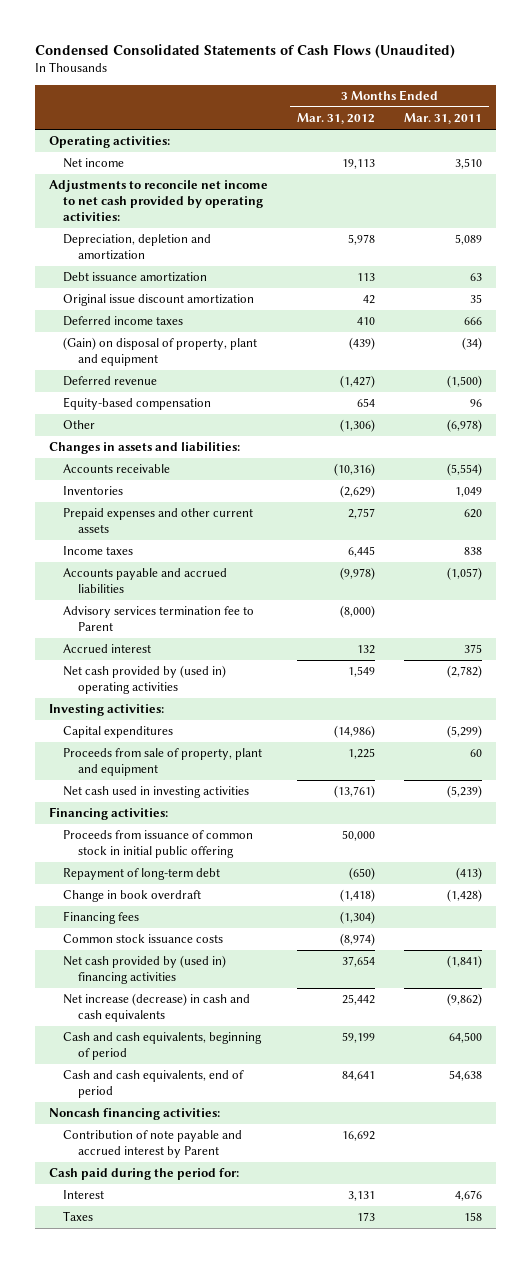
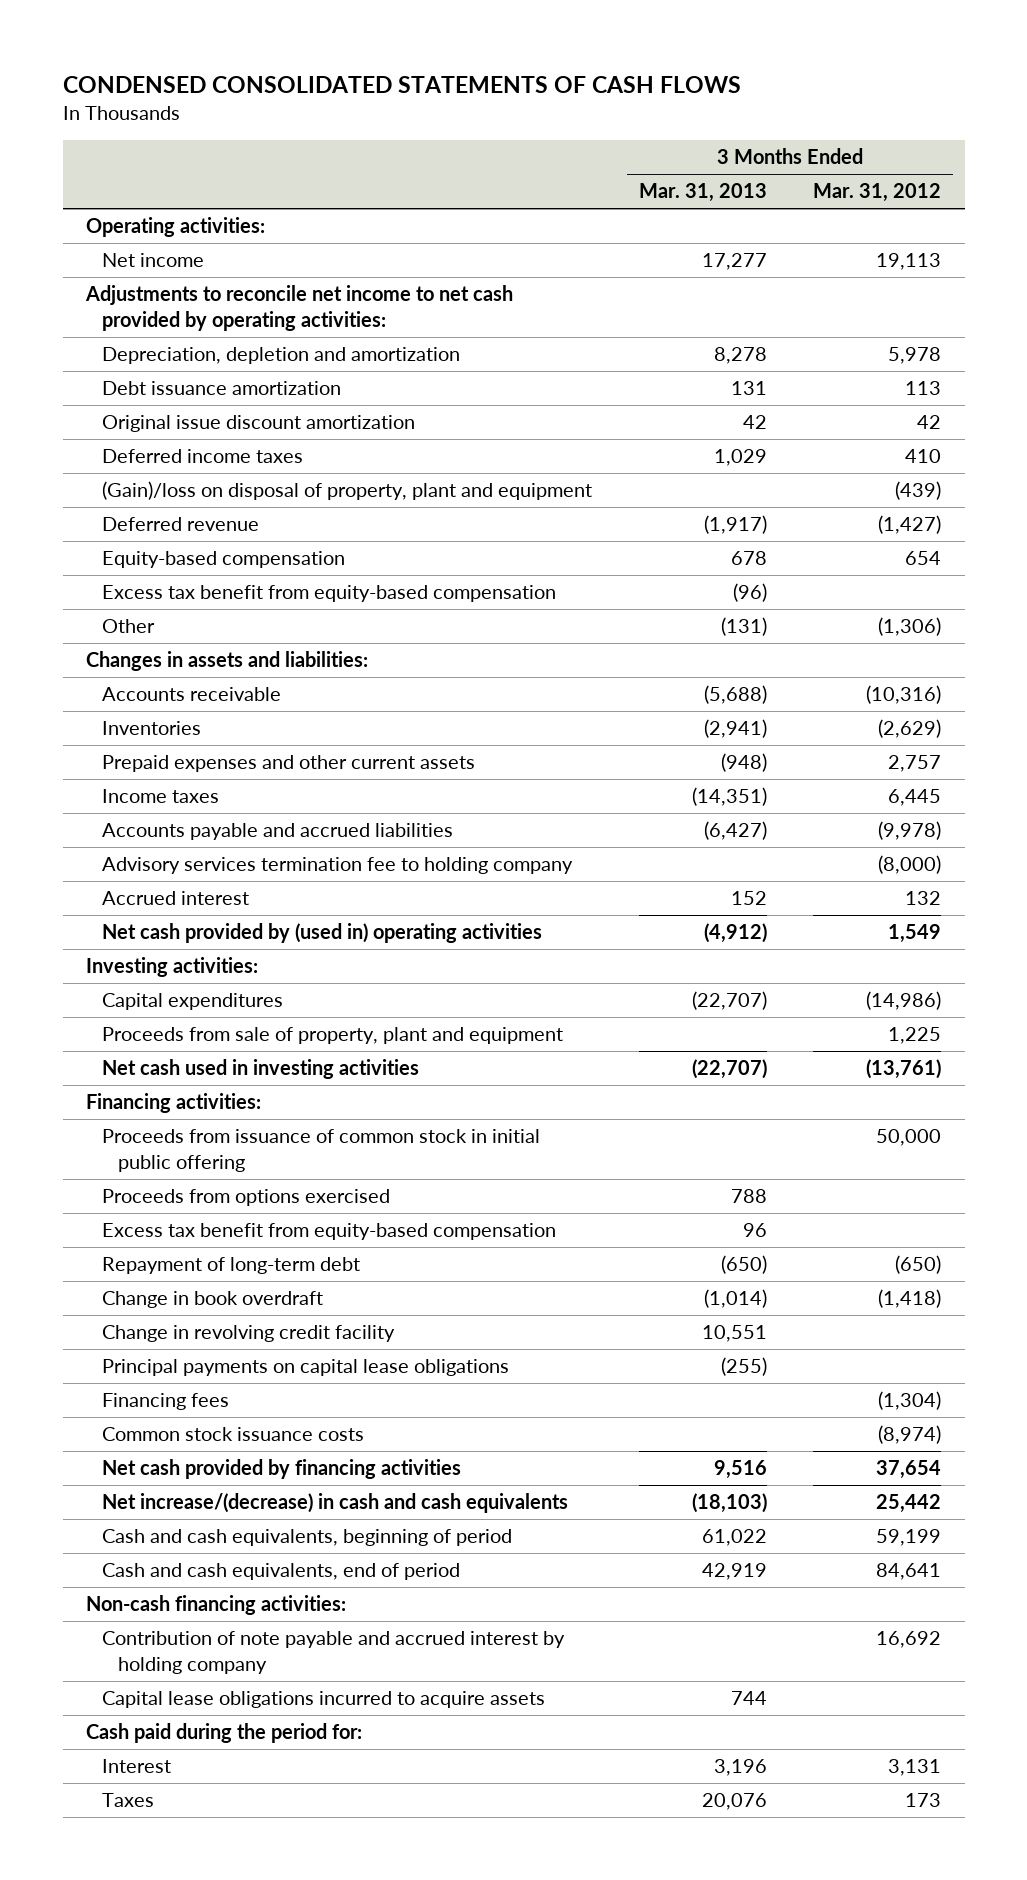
[34,43,455,58] Condensed Consolidated Statements of Cash Flows (Unaudited) -> [62,76,741,94] CONDENSED CONSOLIDATED STATEMENTS OF CASH FLOWS
[404,113,483,125] Mar. 31, 2011 -> none
none -> [638,183,767,203] Mar. 31, 2013
[63,337,258,367] (Gain) on disposal of property, plant and equipment -> [102,481,593,501] (Gain)/loss on disposal of property, plant and equipment
none -> [102,585,557,603] Excess tax benefit from equity-based compensation
[63,606,255,632] Advisory services termination fee to Parent -> [102,857,574,875] Advisory services termination fee to holding company
none -> [102,1189,391,1207] Proceeds from options exercised
none -> [102,1223,557,1241] Excess tax benefit from equity-based compensation
none -> [102,1325,396,1343] Change in revolving credit facility
none -> [102,1359,510,1377] Principal payments on capital lease obligations
[63,955,227,985] Net cash provided by (used in) financing activities -> [102,1459,462,1480] Net cash provided by financing activities
[63,993,251,1023] Net increase (decrease) in cash and cash equivalents -> [102,1493,569,1514] Net increase/(decrease) in cash and cash equivalents
[49,1108,221,1121] Noncash financing activities: -> [85,1595,346,1616] Non-cash financing activities:
[63,1130,243,1159] Contribution of note payable and accrued interest by Parent -> [102,1631,566,1674] Contribution of note payable and accrued interest by holding company
none -> [102,1691,546,1709] Capital lease obligations incurred to acquire assets

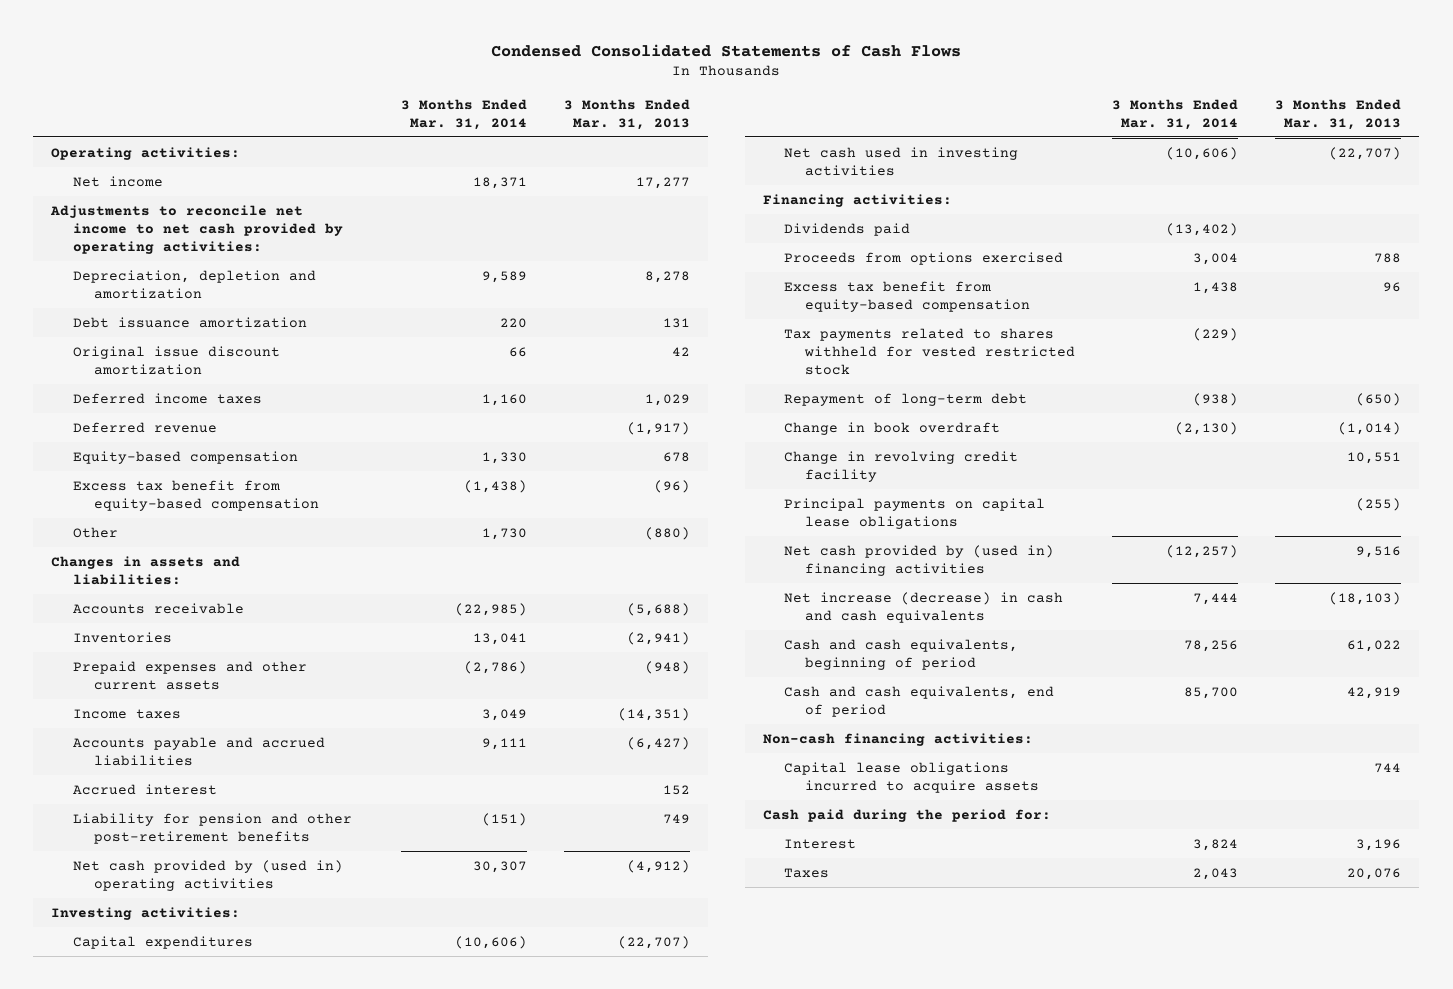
[62,76,741,94] CONDENSED CONSOLIDATED STATEMENTS OF CASH FLOWS -> [491,43,962,57] Condensed Consolidated Statements of Cash Flows
[813,183,942,203] Mar. 31, 2012 -> none
none -> [400,98,527,130] 3 Months Ended Mar. 31, 2014
[102,481,593,501] (Gain)/loss on disposal of property, plant and equipment -> none
[720,617,767,637] (131) -> [644,526,690,540] (880)
[102,857,574,875] Advisory services termination fee to holding company -> none
none -> [72,812,352,844] Liability for pension and other post-retirement benefits
[102,1027,564,1045] Proceeds from sale of property, plant and equipment -> none
[102,1129,541,1172] Proceeds from issuance of common stock in initial public offering -> none
none -> [784,222,911,236] Dividends paid
none -> [784,327,1076,375] Tax payments related to shares withheld for vested restricted stock
[102,1393,230,1411] Financing fees -> none
[102,1427,365,1442] Common stock issuance costs -> none
[102,1459,462,1480] Net cash provided by financing activities -> [784,544,1055,576] Net cash provided by (used in) financing activities
[102,1493,569,1514] Net increase/(decrease) in cash and cash equivalents -> [784,591,1064,623] Net increase (decrease) in cash and cash equivalents
[102,1631,566,1674] Contribution of note payable and accrued interest by holding company -> none

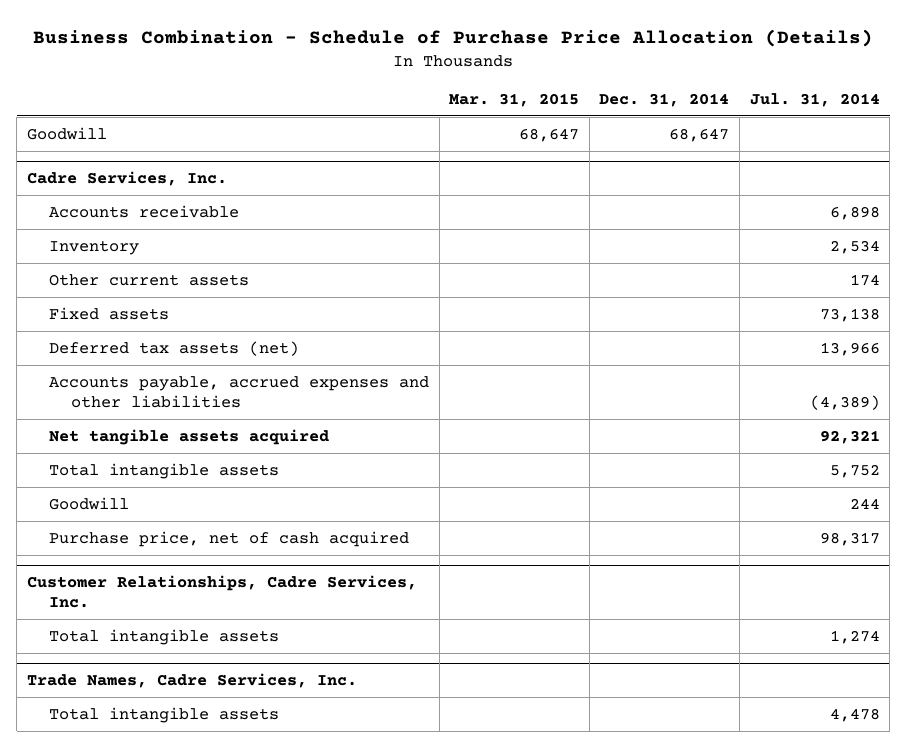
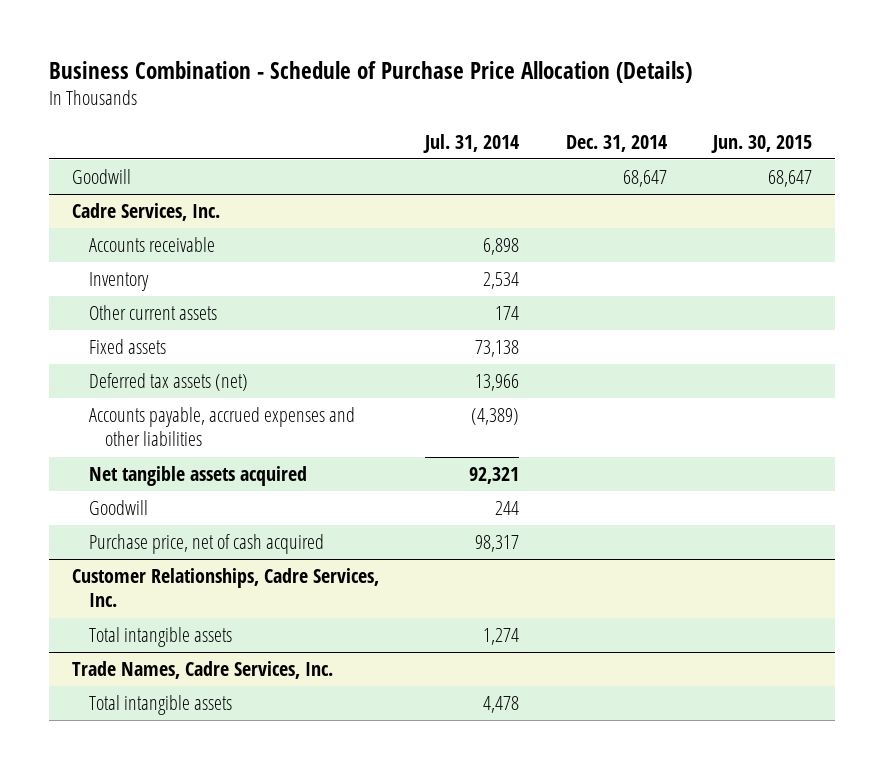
[449,92,580,107] Mar. 31, 2015 -> none
none -> [710,134,812,153] Jun. 30, 2015
[48,462,279,479] Total intangible assets -> none

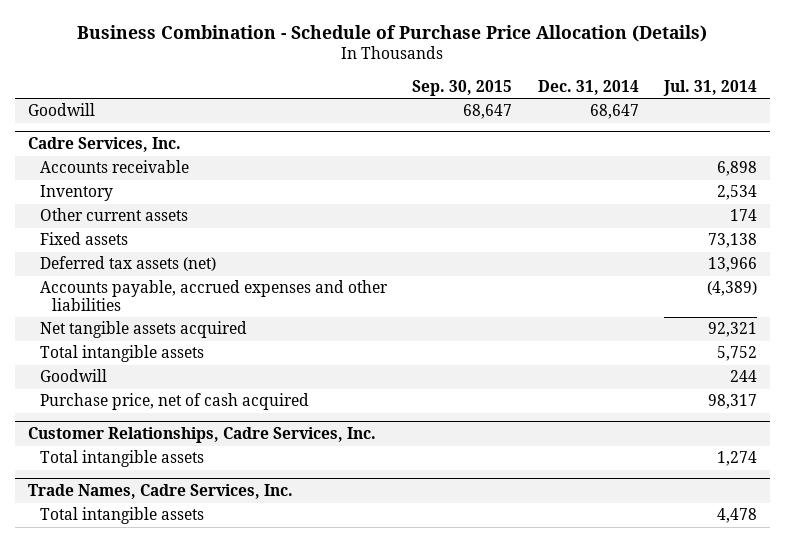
[710,134,812,153] Jun. 30, 2015 -> none
none -> [412,80,513,97] Sep. 30, 2015
none -> [39,345,204,363] Total intangible assets

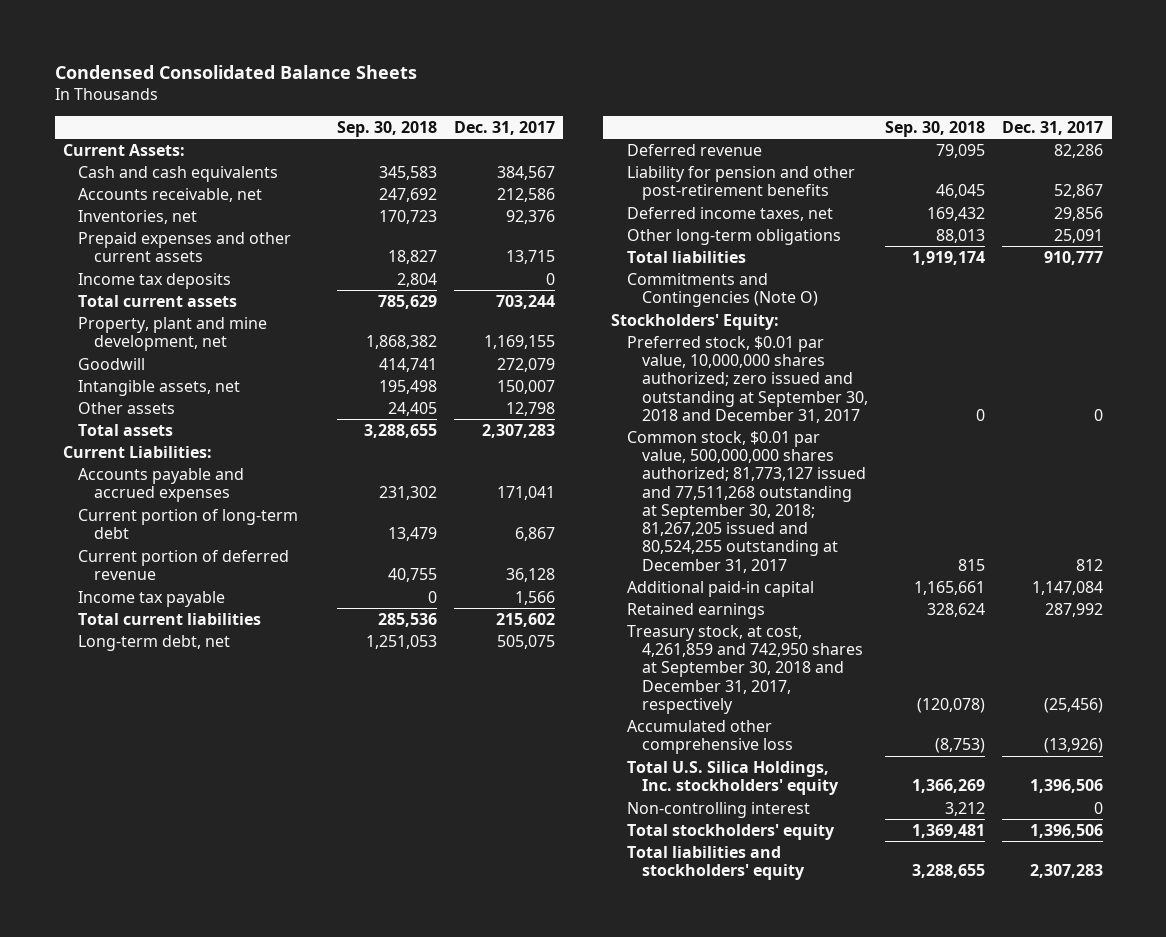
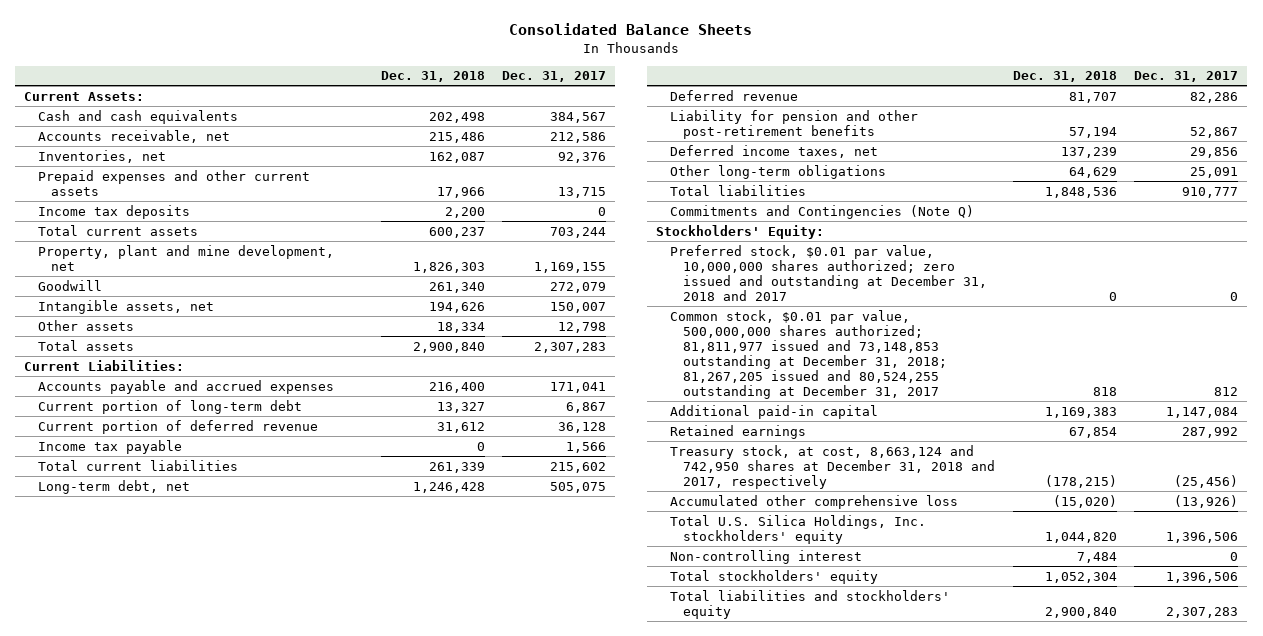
[54,65,417,80] Condensed Consolidated Balance Sheets -> [509,23,753,36] Consolidated Balance Sheets
[336,120,437,137] Sep. 30, 2018 -> none
none -> [380,71,485,83] Dec. 31, 2018
[626,272,818,308] Commitments and Contingencies (Note O) -> [669,204,974,219] Commitments and Contingencies (Note Q)
[626,335,868,423] Preferred stock, $0.01 par value, 10,000,000 shares authorized; zero issued and outstanding at September 30, 2018 and December 31, 2017 -> [669,244,987,301] Preferred stock, $0.01 par value, 10,000,000 shares authorized; zero issued and outstanding at December 31, 2018 and 2017
[626,430,866,573] Common stock, $0.01 par value, 500,000,000 shares authorized; 81,773,127 issued and 77,511,268 outstanding at September 30, 2018; 81,267,205 issued and 80,524,255 outstanding at December 31, 2017 -> [669,309,947,399] Common stock, $0.01 par value, 500,000,000 shares authorized; 81,811,977 issued and 73,148,853 outstanding at December 31, 2018; 81,267,205 issued and 80,524,255 outstanding at December 31, 2017
[626,624,863,714] Treasury stock, at cost, 4,261,859 and 742,950 shares at September 30, 2018 and December 31, 2017, respectively -> [669,444,995,489] Treasury stock, at cost, 8,663,124 and 742,950 shares at December 31, 2018 and 2017, respectively

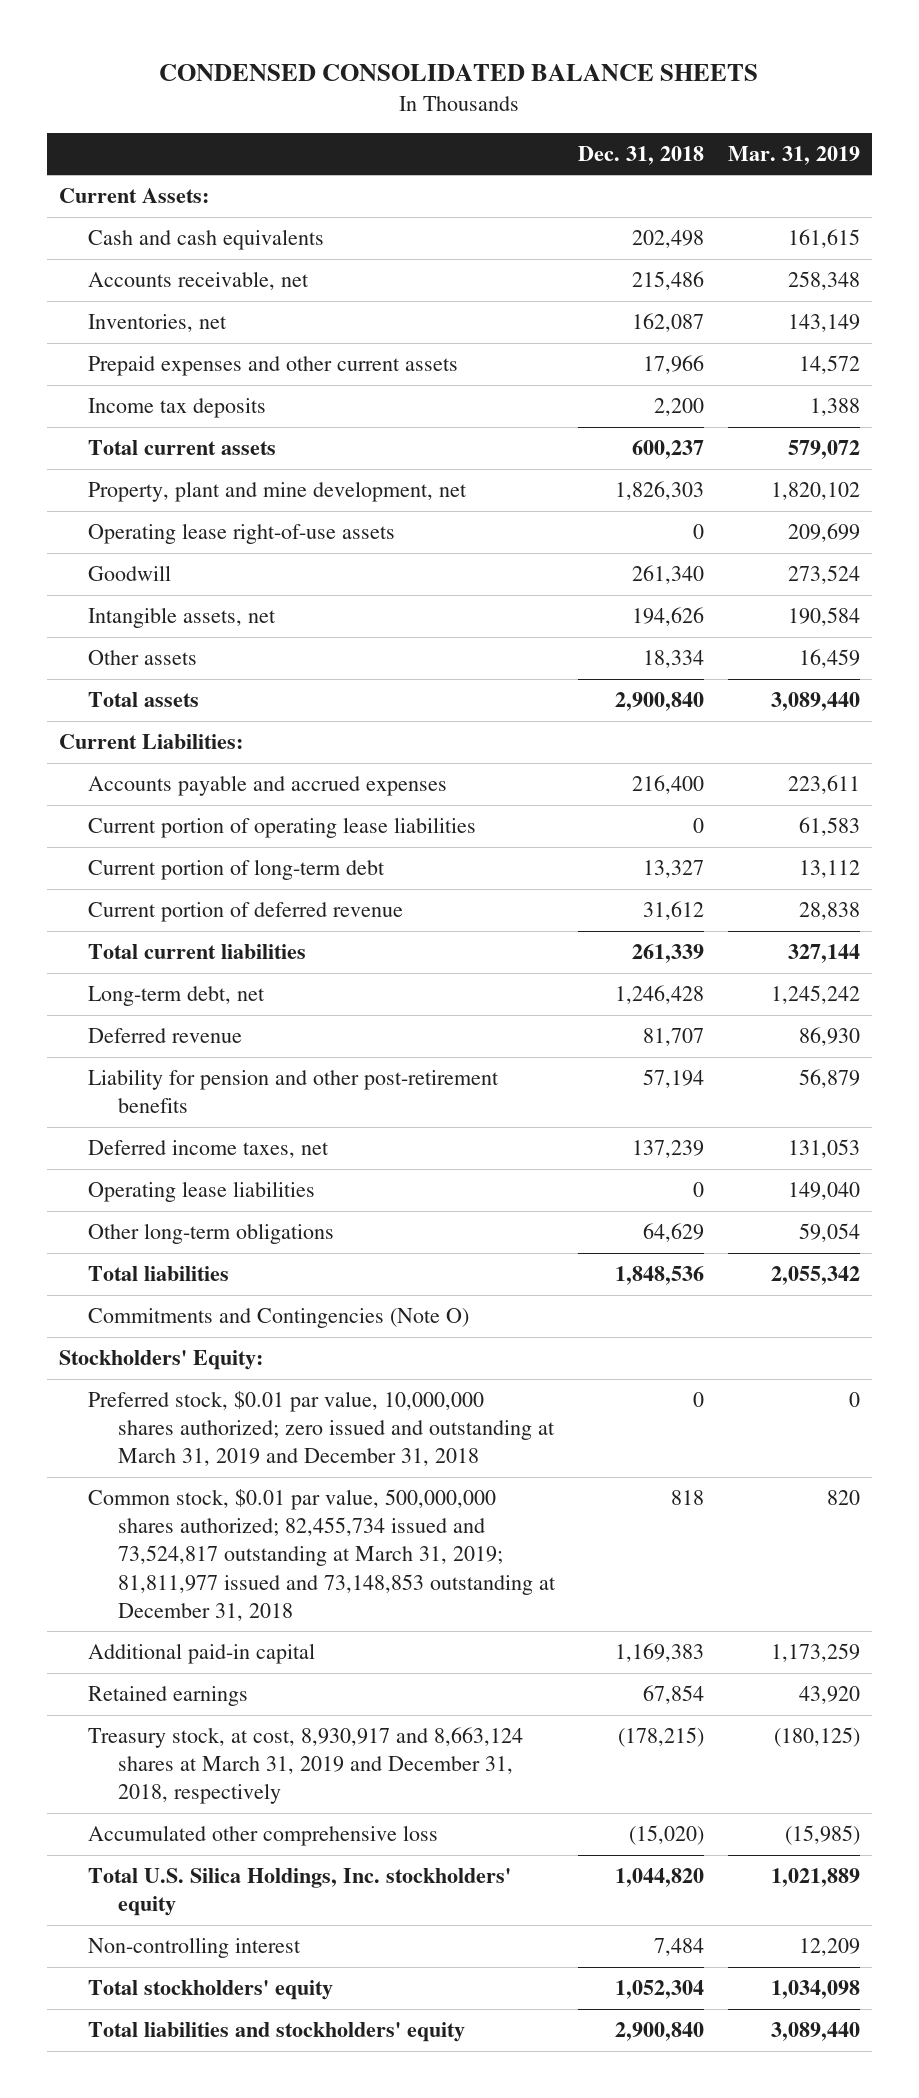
[509,23,753,36] Consolidated Balance Sheets -> [159,64,759,82] CONDENSED CONSOLIDATED BALANCE SHEETS
[502,71,607,83] Dec. 31, 2017 -> none
none -> [727,145,860,165] Mar. 31, 2019
none -> [88,523,396,545] Operating lease right-of-use assets
none -> [88,817,477,839] Current portion of operating lease liabilities
[37,439,182,454] Income tax payable -> none
none -> [88,1181,316,1203] Operating lease liabilities
[669,204,974,219] Commitments and Contingencies (Note Q) -> [88,1308,470,1329] Commitments and Contingencies (Note O)
[669,244,987,301] Preferred stock, $0.01 par value, 10,000,000 shares authorized; zero issued and outstanding at December 31, 2018 and 2017 -> [88,1391,555,1467] Preferred stock, $0.01 par value, 10,000,000 shares authorized; zero issued and outstanding at March 31, 2019 and December 31, 2018
[669,309,947,399] Common stock, $0.01 par value, 500,000,000 shares authorized; 81,811,977 issued and 73,148,853 outstanding at December 31, 2018; 81,267,205 issued and 80,524,255 outstanding at December 31, 2017 -> [88,1489,556,1621] Common stock, $0.01 par value, 500,000,000 shares authorized; 82,455,734 issued and 73,524,817 outstanding at March 31, 2019; 81,811,977 issued and 73,148,853 outstanding at December 31, 2018
[669,444,995,489] Treasury stock, at cost, 8,663,124 and 742,950 shares at December 31, 2018 and 2017, respectively -> [88,1727,524,1805] Treasury stock, at cost, 8,930,917 and 8,663,124 shares at March 31, 2019 and December 31, 2018, respectively

